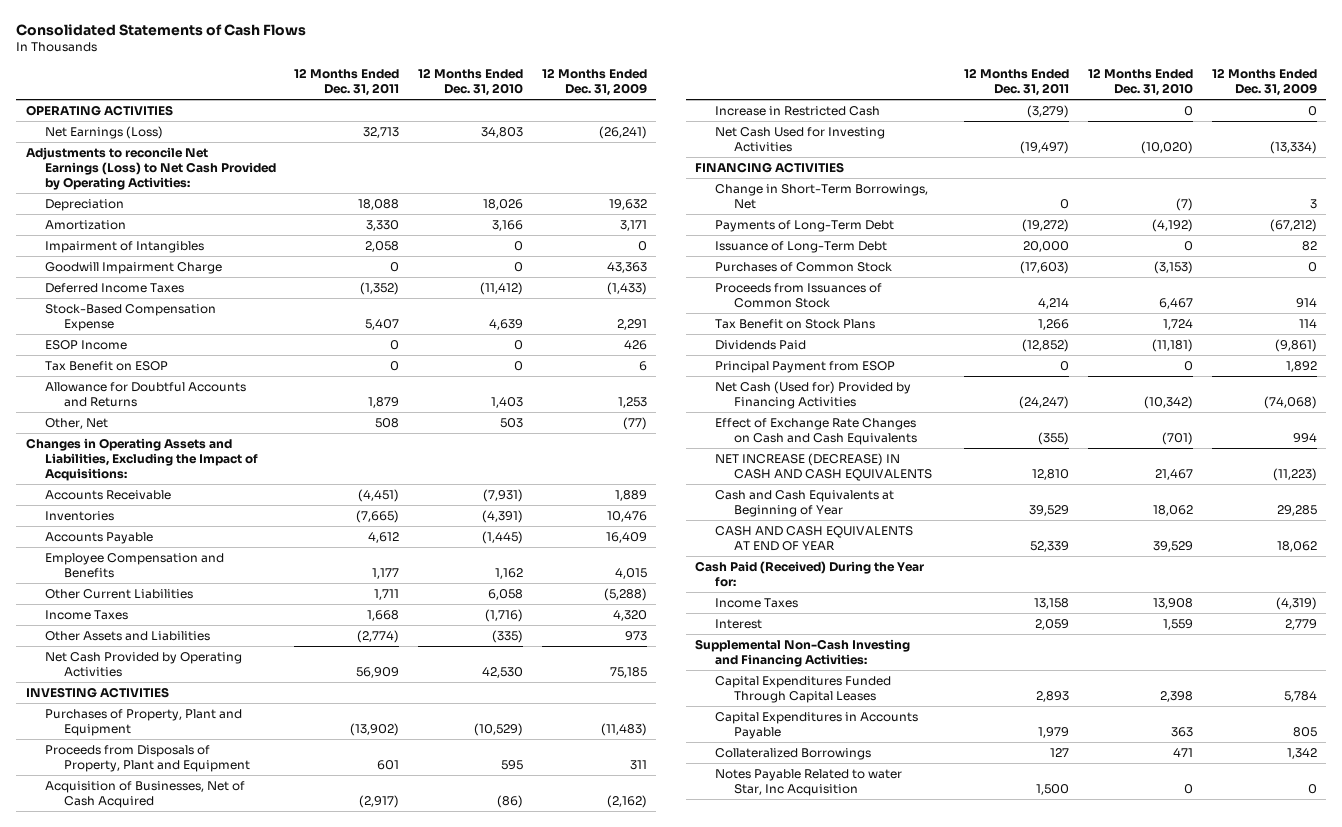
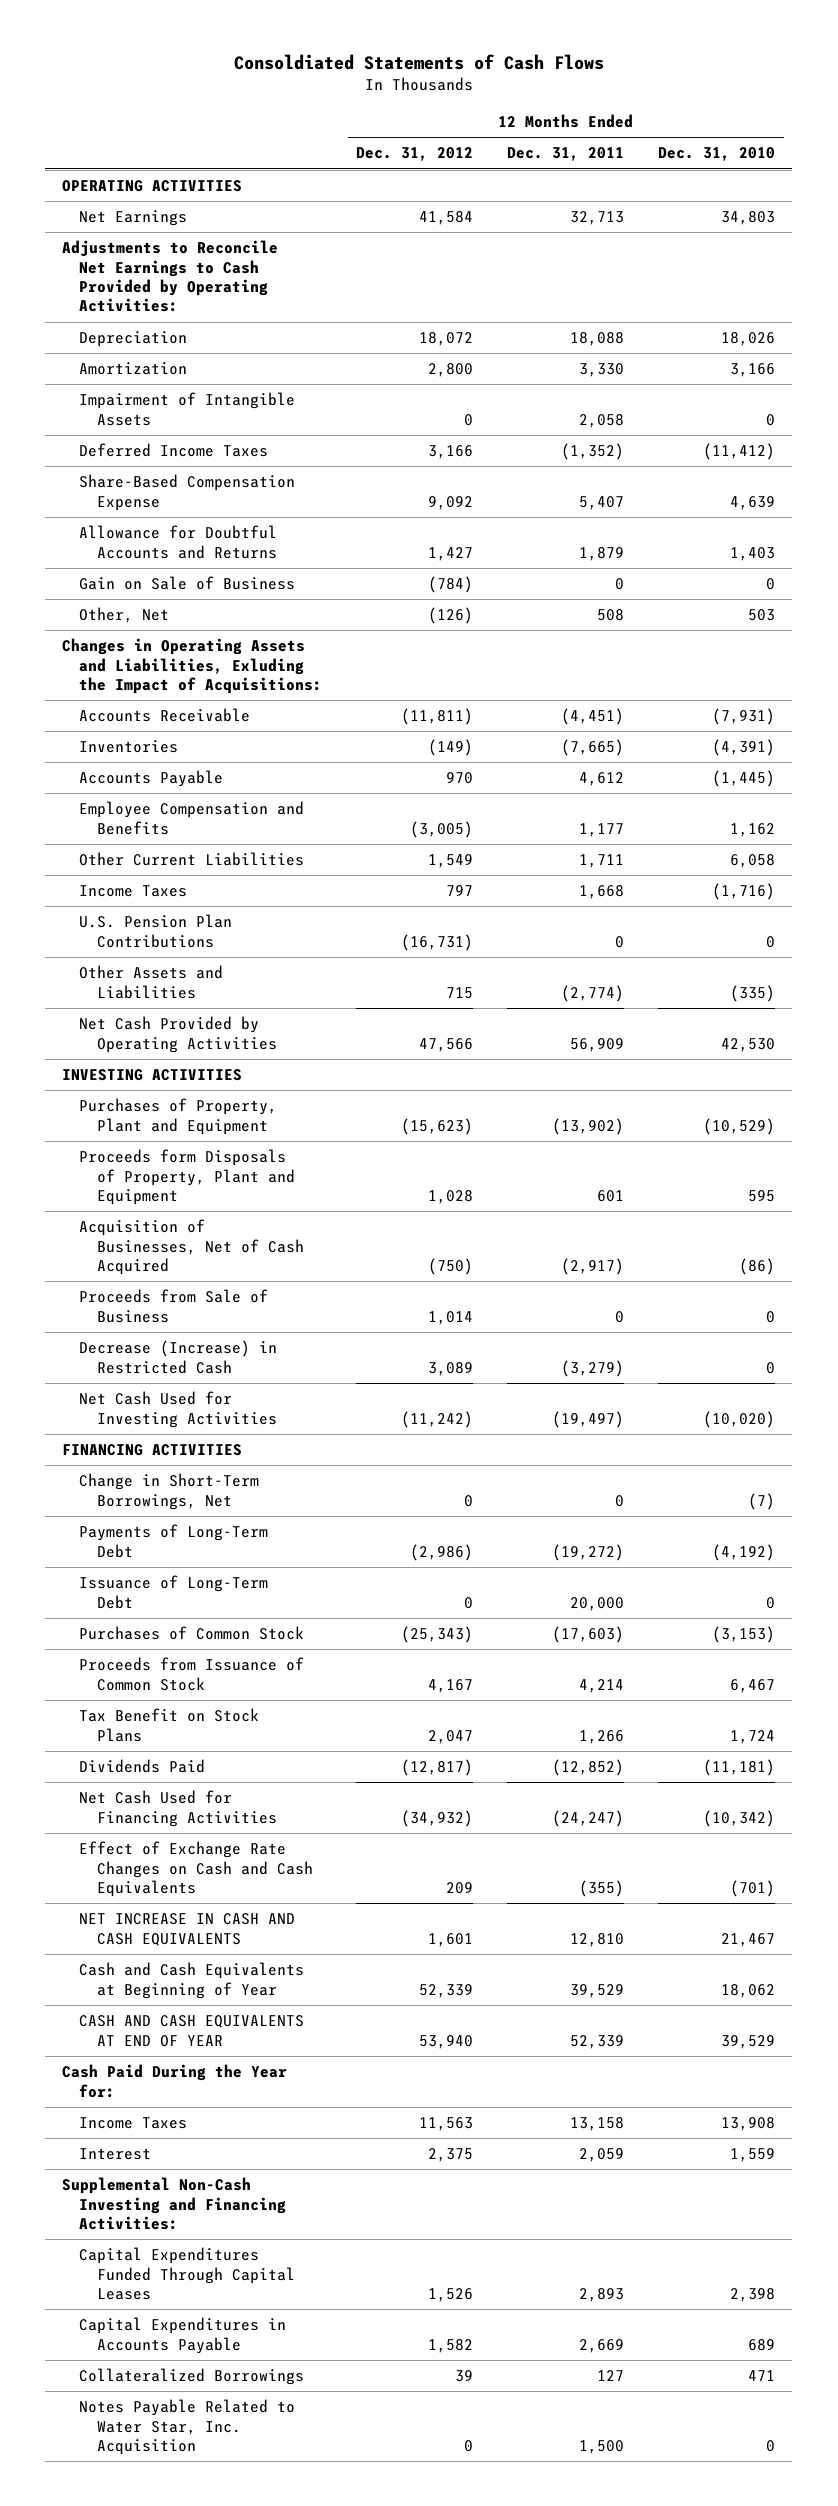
[16,23,307,36] Consolidated Statements of Cash Flows -> [233,54,604,71] Consoldiated Statements of Cash Flows
[541,68,647,97] 12 Months Ended Dec. 31, 2009 -> none
none -> [356,147,474,162] Dec. 31, 2012
[44,125,163,139] Net Earnings (Loss) -> [79,210,188,227] Net Earnings
[25,146,276,190] Adjustments to reconcile Net Earnings (Loss) to Net Cash Provided by Operating Activities: -> [62,240,279,313] Adjustments to Reconcile Net Earnings to Cash Provided by Operating Activities:
[44,261,222,274] Goodwill Impairment Charge -> none
[44,240,204,253] Impairment of Intangibles -> [79,392,296,426] Impairment of Intangible Assets
[44,339,127,350] ESOP Income -> none
[44,360,168,371] Tax Benefit on ESOP -> none
[44,303,216,331] Stock-Based Compensation Expense -> [79,474,296,511] Share-Based Compensation Expense
none -> [79,576,296,591] Gain on Sale of Business
[25,437,258,481] Changes in Operating Assets and Liabilities, Excluding the Impact of Acquisitions: -> [62,638,323,694] Changes in Operating Assets and Liabilities, Exluding the Impact of Acquisitions:
none -> [79,914,233,948] U.S. Pension Plan Contributions
[44,744,250,772] Proceeds from Disposals of Property, Plant and Equipment -> [79,1149,295,1205] Proceeds form Disposals of Property, Plant and Equipment
none -> [79,1289,269,1323] Proceeds from Sale of Business
[714,105,880,116] Increase in Restricted Cash -> [79,1340,278,1374] Decrease (Increase) in Restricted Cash
[714,282,882,308] Proceeds from Issuances of Common Stock -> [79,1657,305,1691] Proceeds from Issuance of Common Stock
[714,360,895,373] Principal Payment from ESOP -> none
[714,380,911,409] Net Cash (Used for) Provided by Financing Activities -> [79,1790,277,1827] Net Cash Used for Financing Activities
[714,452,932,481] NET INCREASE (DECREASE) IN CASH AND CASH EQUIVALENTS -> [79,1913,296,1946] NET INCREASE IN CASH AND CASH EQUIVALENTS
[695,560,925,587] Cash Paid (Received) During the Year for: -> [62,2064,288,2098] Cash Paid During the Year for:
[1038,726,1070,738] 1,979 -> [579,2338,625,2353] 2,669
[1170,726,1193,737] 363 -> [748,2338,776,2351] 689
[714,768,902,796] Notes Payable Related to water Star, Inc Acquisition -> [79,2399,296,2455] Notes Payable Related to Water Star, Inc. Acquisition

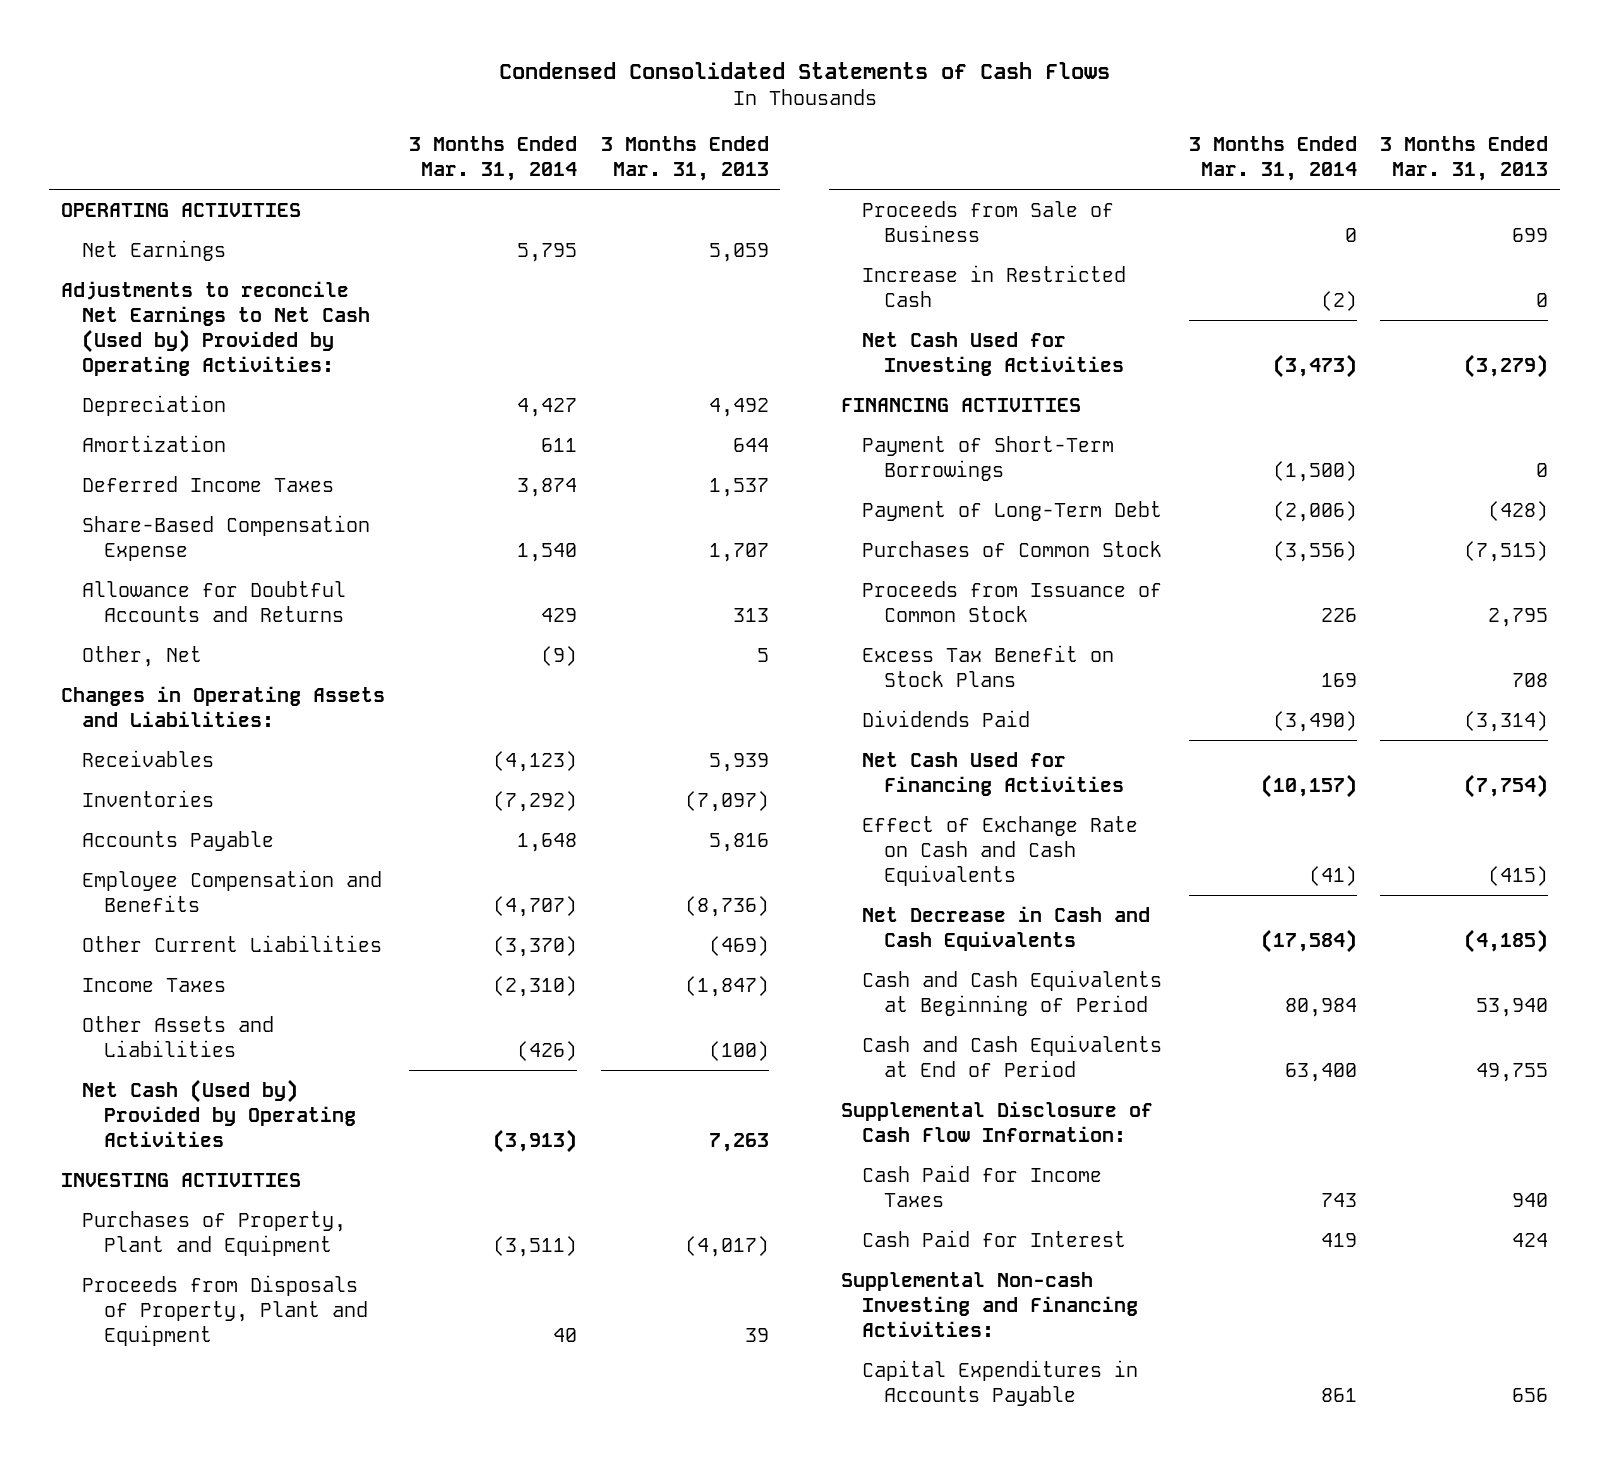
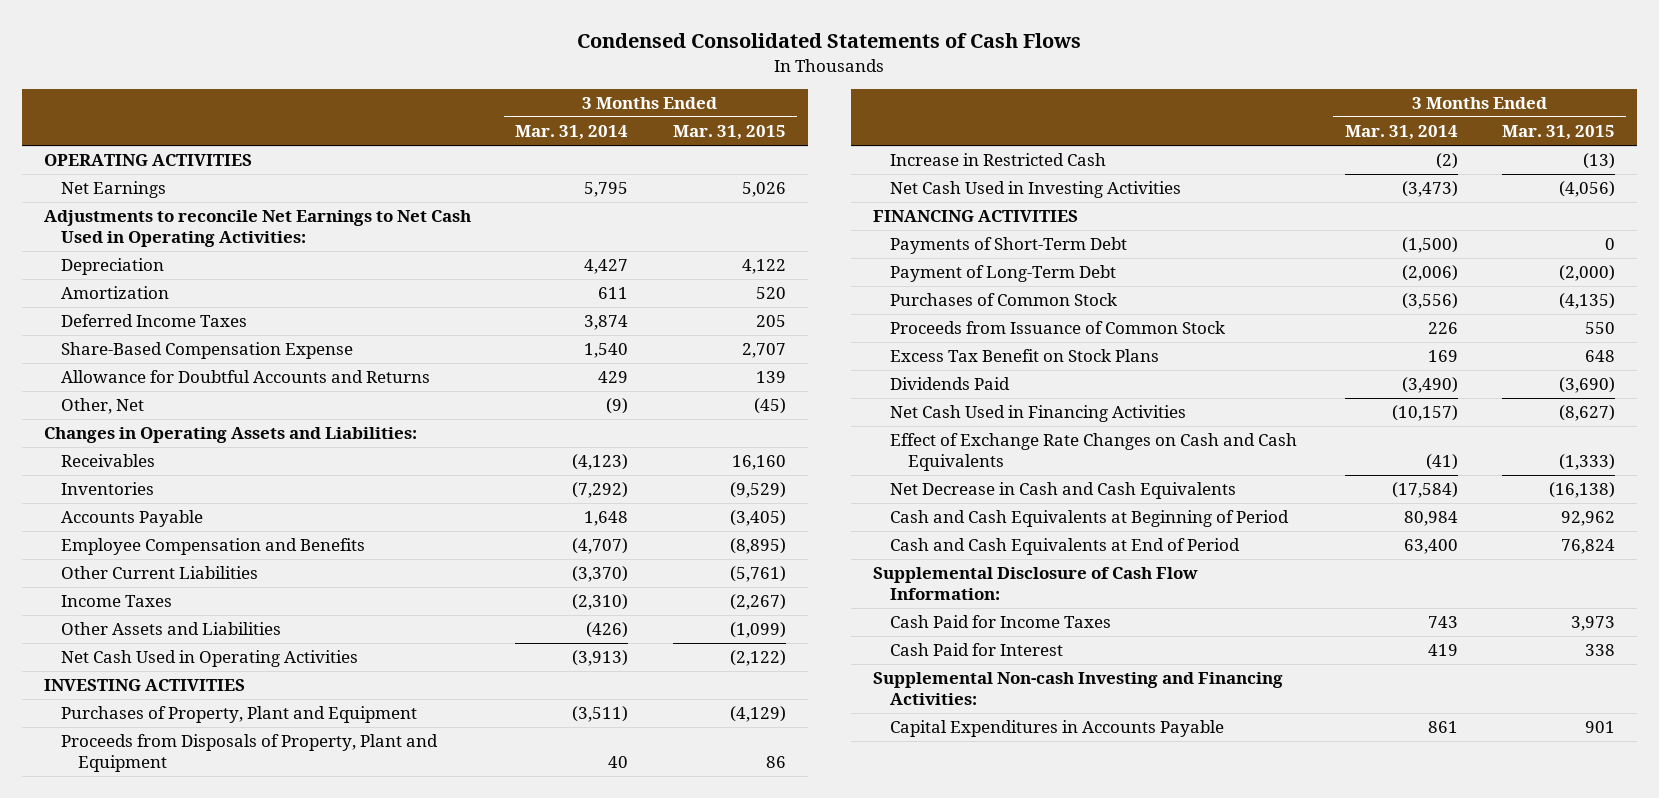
[600,135,769,181] 3 Months Ended Mar. 31, 2013 -> none
none -> [672,125,786,141] Mar. 31, 2015
[60,280,371,376] Adjustments to reconcile Net Earnings to Net Cash (Used by) Provided by Operating Activities: -> [43,210,471,247] Adjustments to reconcile Net Earnings to Net Cash Used in Operating Activities:
[82,1078,357,1147] Net Cash (Used by) Provided by Operating Activities -> [61,650,359,668] Net Cash Used in Operating Activities
[862,200,1115,242] Proceeds from Sale of Business -> none
[862,331,1124,376] Net Cash Used for Investing Activities -> [890,181,1182,199] Net Cash Used in Investing Activities
[862,435,1115,481] Payment of Short-Term Borrowings -> [890,237,1128,255] Payments of Short-Term Debt
[862,751,1124,796] Net Cash Used for Financing Activities -> [890,405,1187,423] Net Cash Used in Financing Activities
[862,815,1139,886] Effect of Exchange Rate on Cash and Cash Equivalents -> [890,433,1298,471] Effect of Exchange Rate Changes on Cash and Cash Equivalents

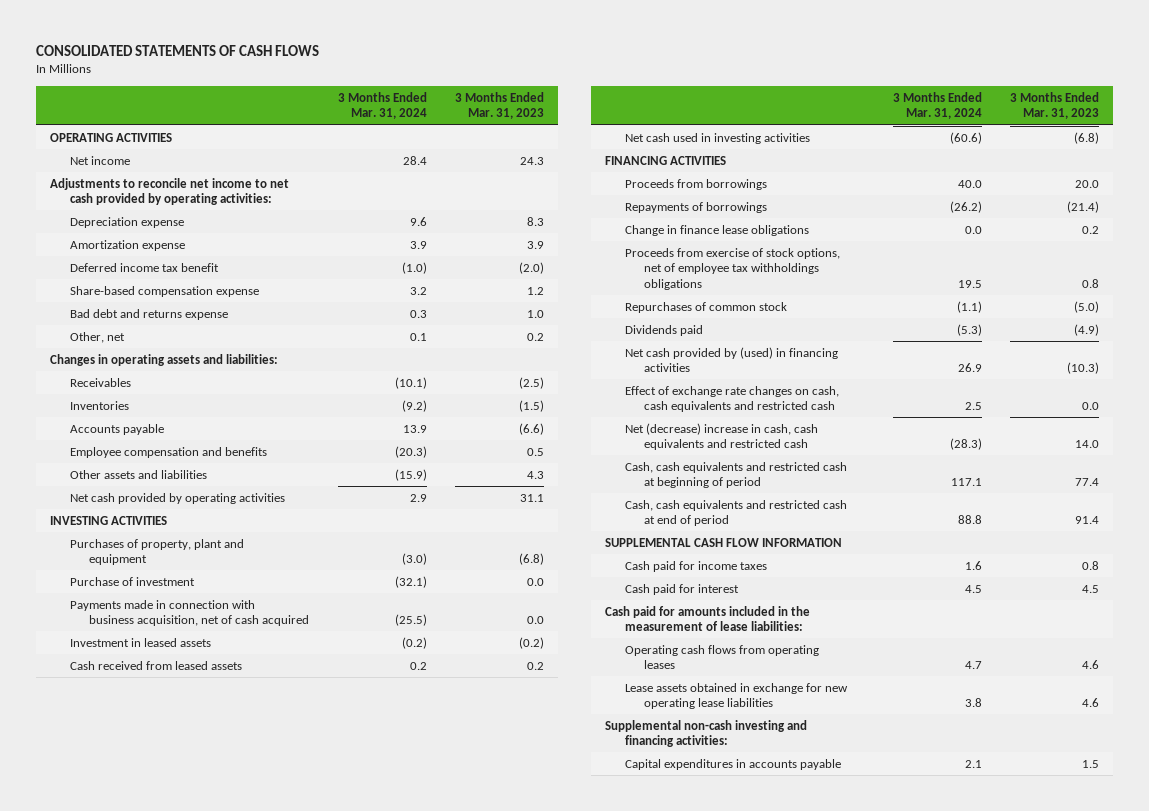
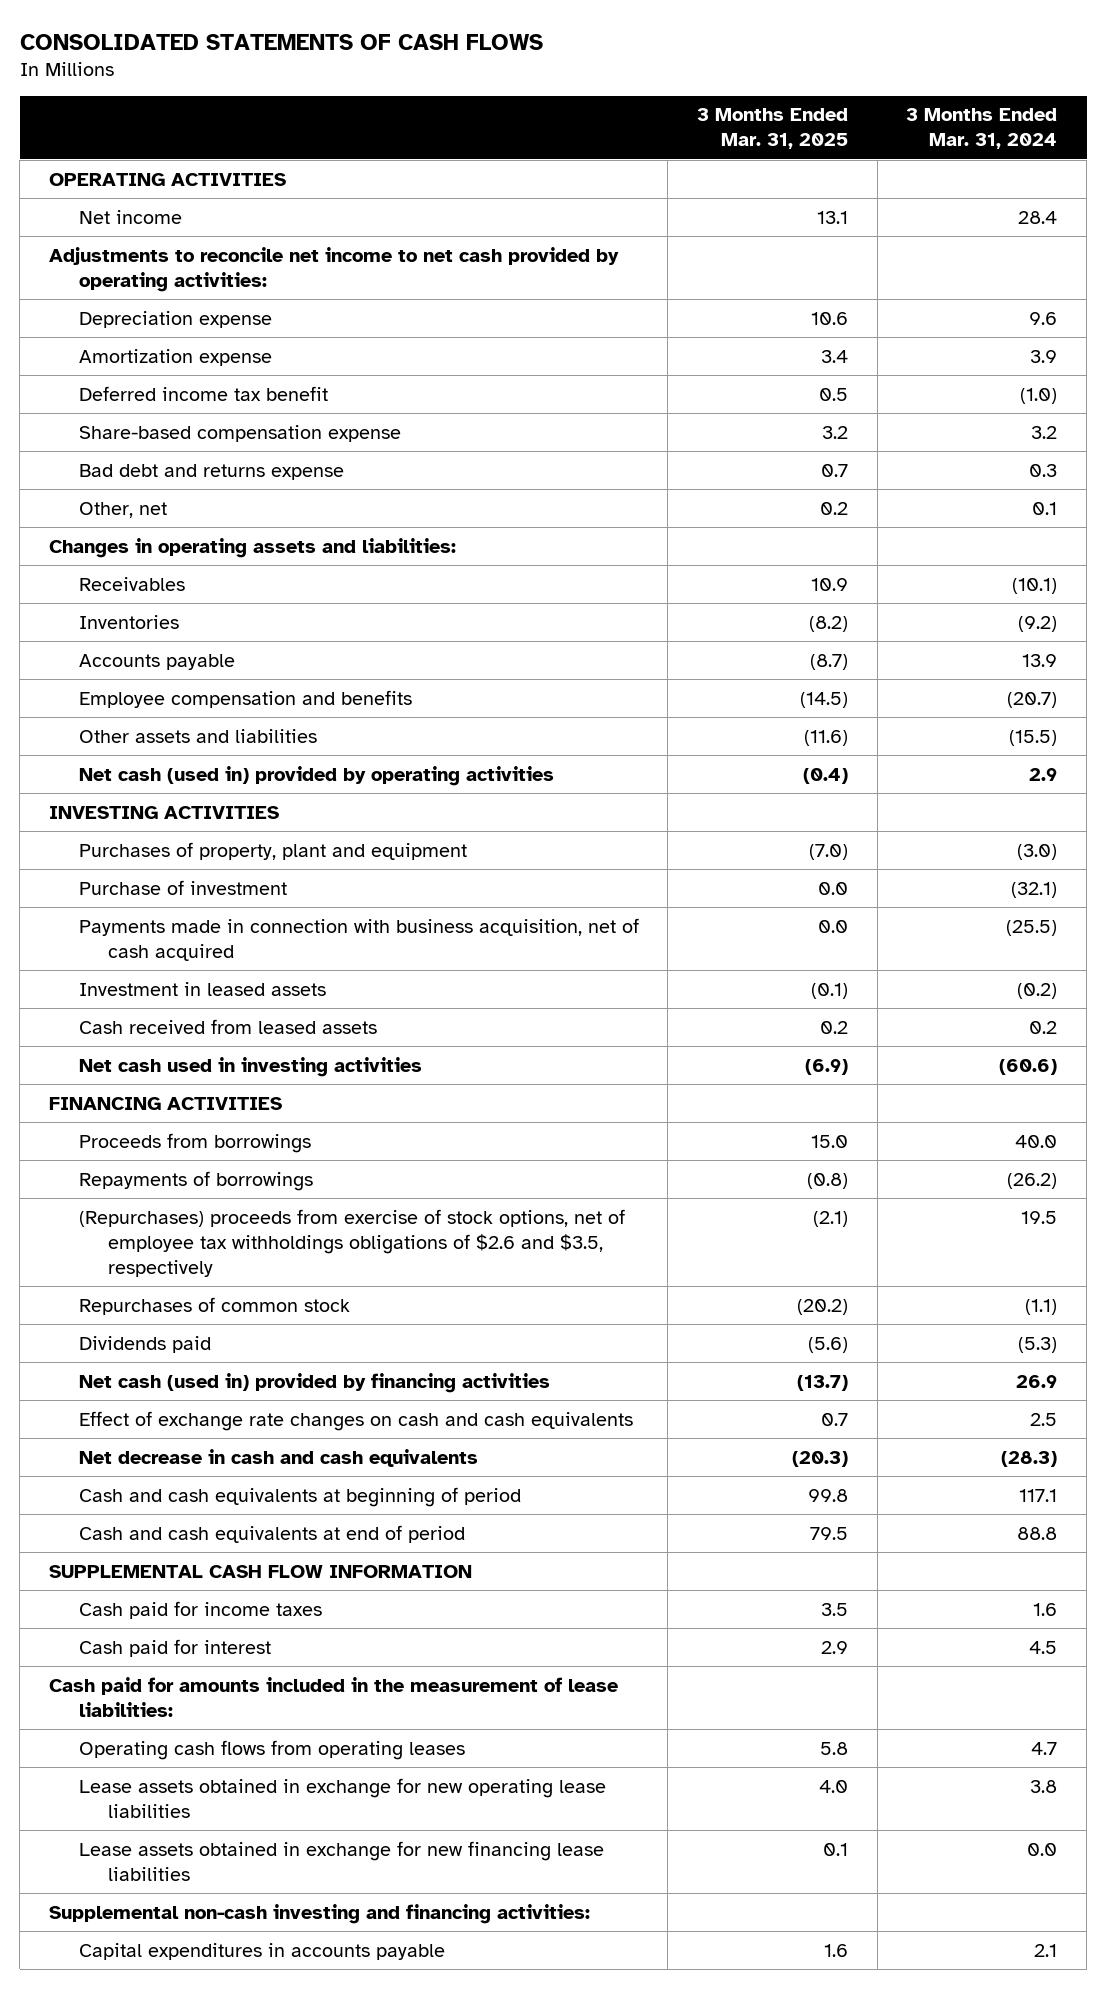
[455,91,545,120] 3 Months Ended Mar. 31, 2023 -> none
none -> [696,108,848,150] 3 Months Ended Mar. 31, 2025
[394,445,427,458] (20.3) -> [1007,691,1058,708] (20.7)
[394,468,427,481] (15.9) -> [1009,729,1058,746] (15.5)
[69,492,285,504] Net cash provided by operating activities -> [78,765,554,786] Net cash (used in) provided by operating activities
[624,224,809,236] Change in finance lease obligations -> none
[624,247,840,290] Proceeds from exercise of stock options, net of employee tax withholdings obligations -> [78,1208,625,1277] (Repurchases) proceeds from exercise of stock options, net of employee tax withholdings obligations of $2.6 and $3.5, respectively
[624,346,838,373] Net cash provided by (used) in financing activities -> [78,1372,550,1393] Net cash (used in) provided by financing activities
[624,385,839,413] Effect of exchange rate changes on cash, cash equivalents and restricted cash -> [78,1410,633,1431] Effect of exchange rate changes on cash and cash equivalents
[624,422,818,451] Net (decrease) increase in cash, cash equivalents and restricted cash -> [78,1448,478,1467] Net decrease in cash and cash equivalents
[624,461,847,489] Cash, cash equivalents and restricted cash at beginning of period -> [78,1486,521,1507] Cash and cash equivalents at beginning of period
[624,499,847,527] Cash, cash equivalents and restricted cash at end of period -> [78,1524,465,1543] Cash and cash equivalents at end of period
none -> [78,1840,604,1881] Lease assets obtained in exchange for new financing lease liabilities

